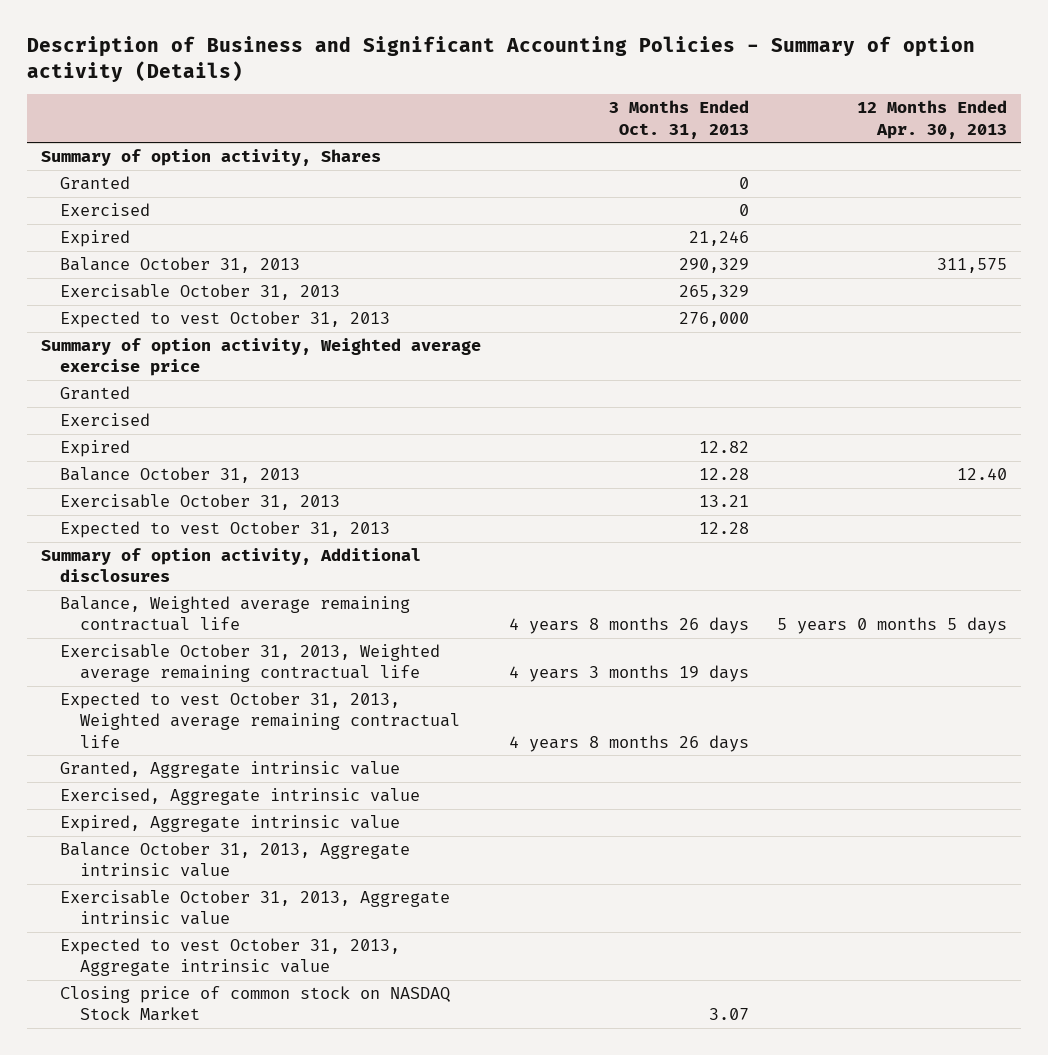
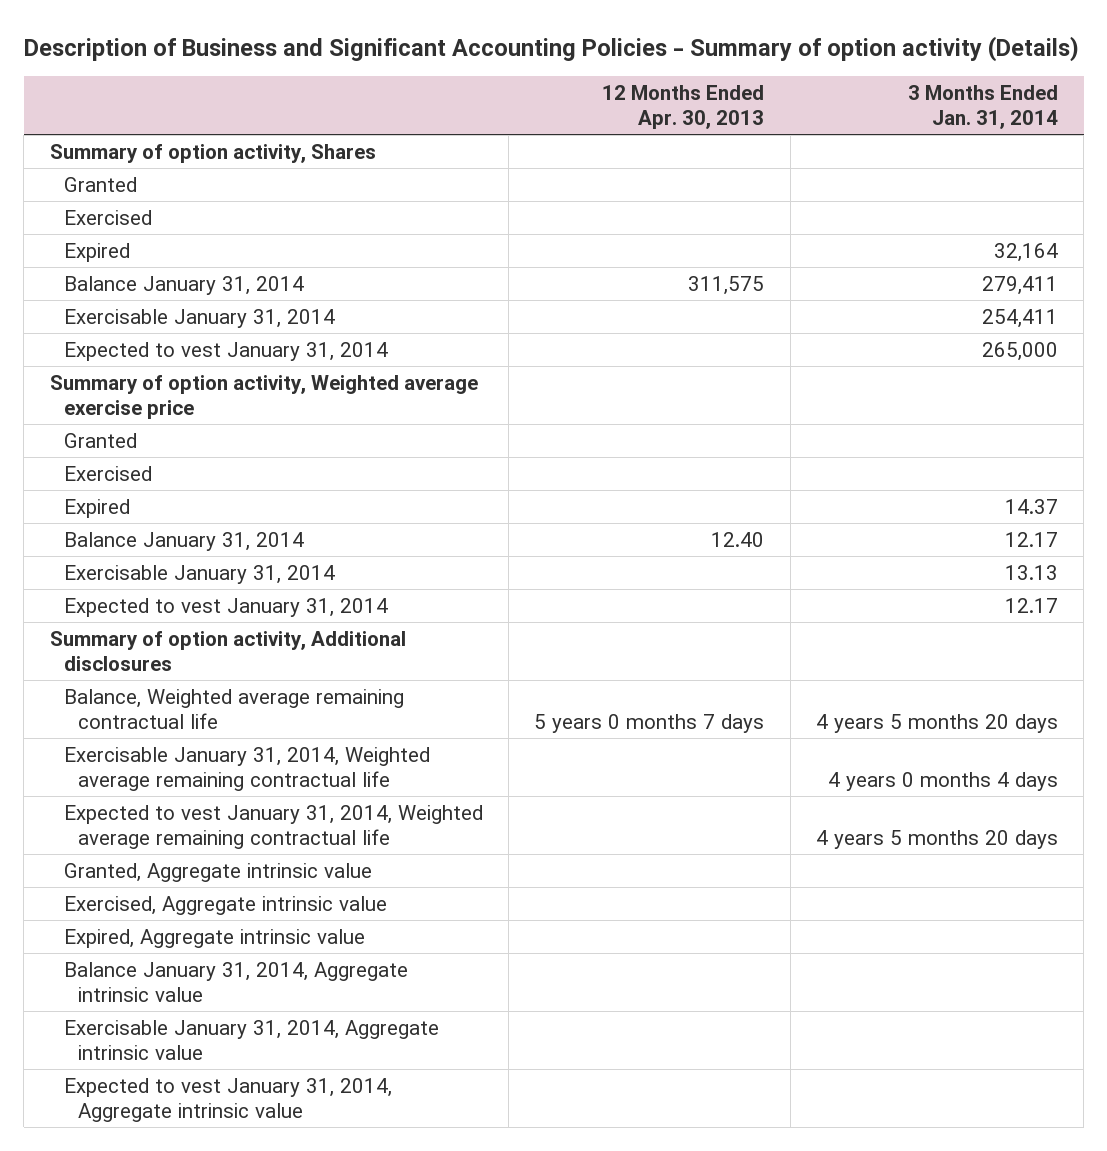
[608,100,749,139] 3 Months Ended Oct. 31, 2013 -> none
none -> [907,85,1058,130] 3 Months Ended Jan. 31, 2014
[60,257,301,274] Balance October 31, 2013 -> [63,275,304,295] Balance January 31, 2014
[60,284,341,301] Exercisable October 31, 2013 -> [63,308,335,328] Exercisable January 31, 2014
[60,311,391,329] Expected to vest October 31, 2013 -> [63,341,388,361] Expected to vest January 31, 2014
[60,467,301,484] Balance October 31, 2013 -> [63,531,304,551] Balance January 31, 2014
[60,494,341,511] Exercisable October 31, 2013 -> [63,564,335,584] Exercisable January 31, 2014
[60,521,391,539] Expected to vest October 31, 2013 -> [63,597,388,617] Expected to vest January 31, 2014
[776,617,1007,635] 5 years 0 months 5 days -> [534,713,765,733] 5 years 0 months 7 days
[60,644,441,683] Exercisable October 31, 2013, Weighted average remaining contractual life -> [63,746,430,791] Exercisable January 31, 2014, Weighted average remaining contractual life
[60,692,461,748] Expected to vest October 31, 2013, Weighted average remaining contractual life -> [63,804,483,849] Expected to vest January 31, 2014, Weighted average remaining contractual life
[60,986,452,1022] Closing price of common stock on NASDAQ Stock Market -> none
[60,842,411,878] Balance October 31, 2013, Aggregate intrinsic value -> [63,961,408,1002] Balance January 31, 2014, Aggregate intrinsic value
[60,890,451,926] Exercisable October 31, 2013, Aggregate intrinsic value -> [63,1019,439,1060] Exercisable January 31, 2014, Aggregate intrinsic value
[60,938,401,977] Expected to vest October 31, 2013, Aggregate intrinsic value -> [63,1077,392,1122] Expected to vest January 31, 2014, Aggregate intrinsic value

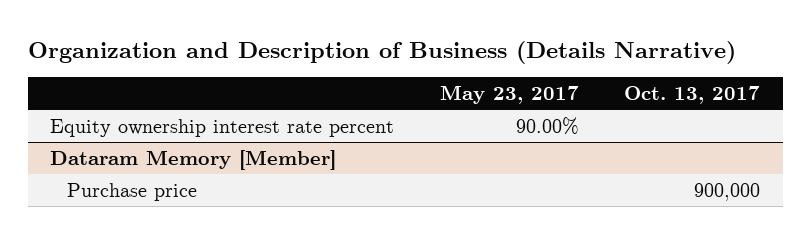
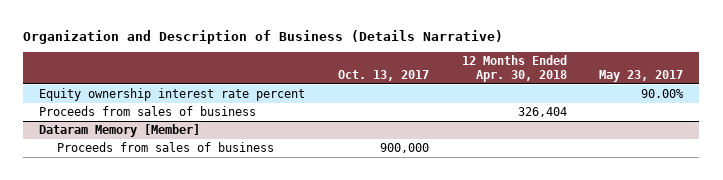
none -> [461,55,567,83] 12 Months Ended Apr. 30, 2018
none -> [39,106,257,117] Proceeds from sales of business
[66,182,197,201] Purchase price -> none
none -> [57,142,275,153] Proceeds from sales of business

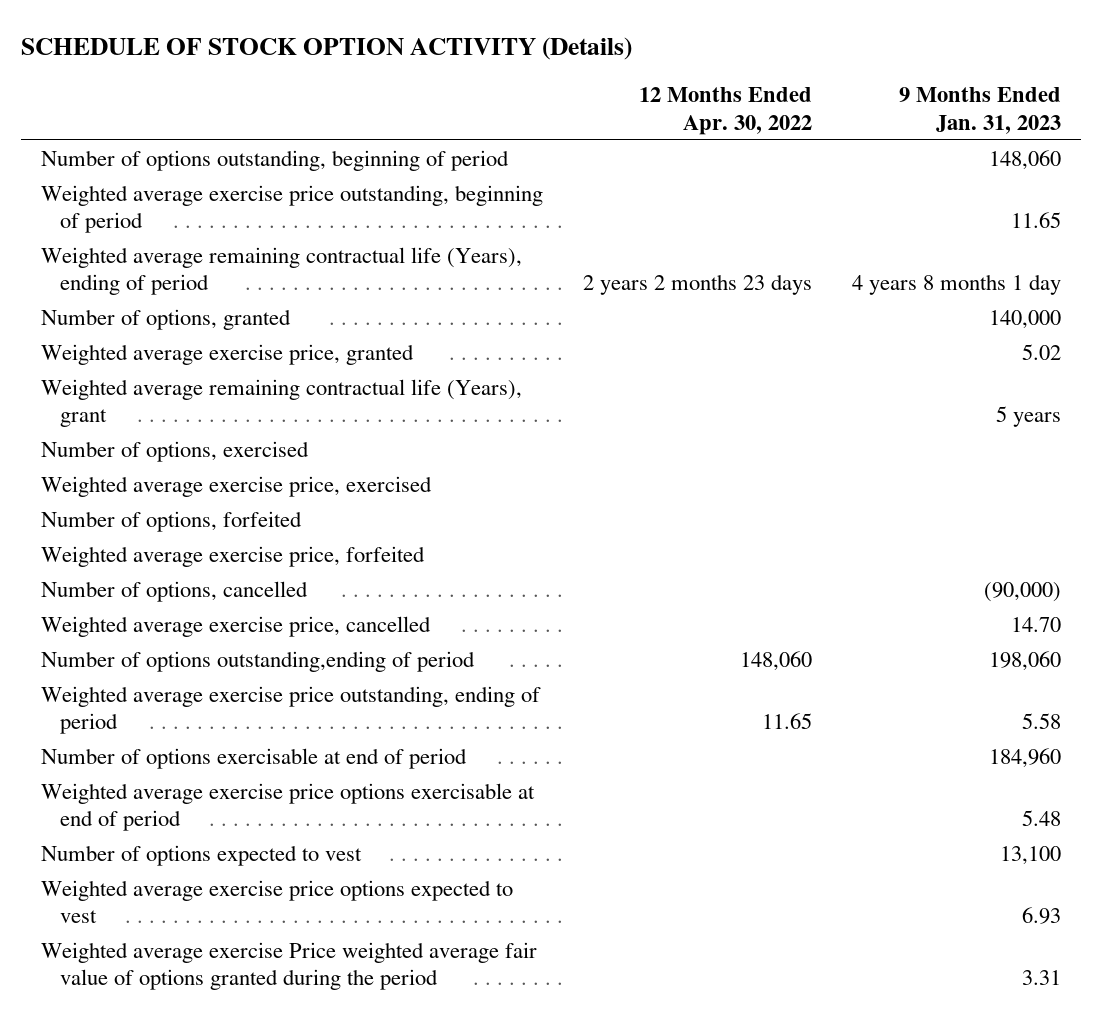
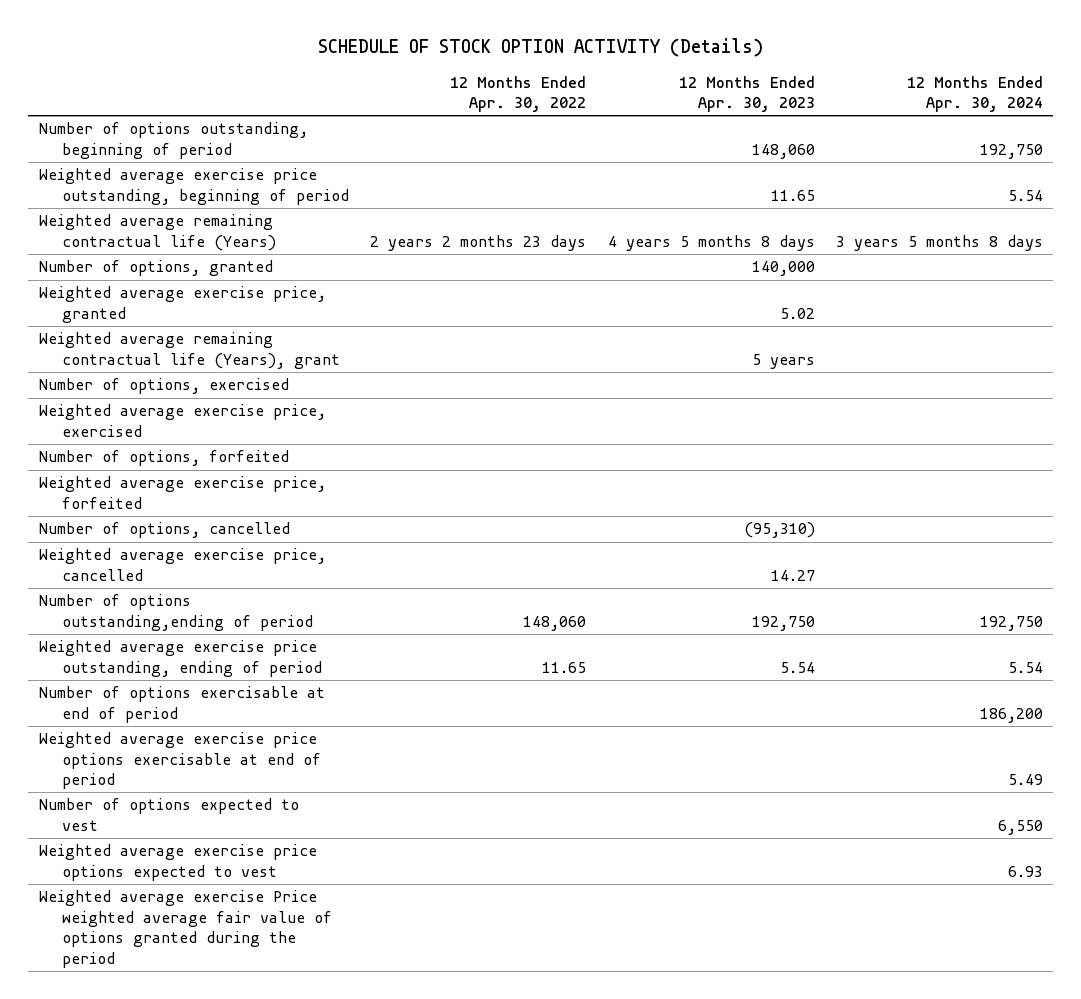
[899,87,1062,134] 9 Months Ended Jan. 31, 2023 -> none
none -> [678,75,815,112] 12 Months Ended Apr. 30, 2023
none -> [906,75,1043,112] 12 Months Ended Apr. 30, 2024
[40,246,522,296] Weighted average remaining contractual life (Years), ending of period -> [38,214,277,251] Weighted average remaining contractual life (Years)

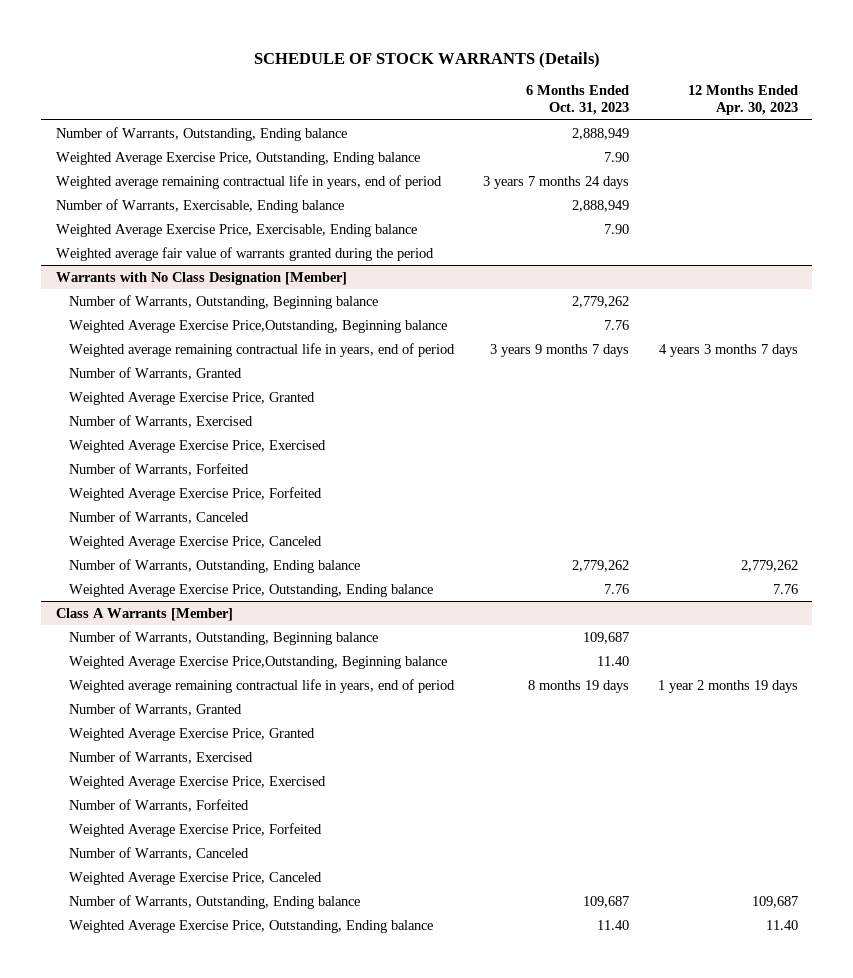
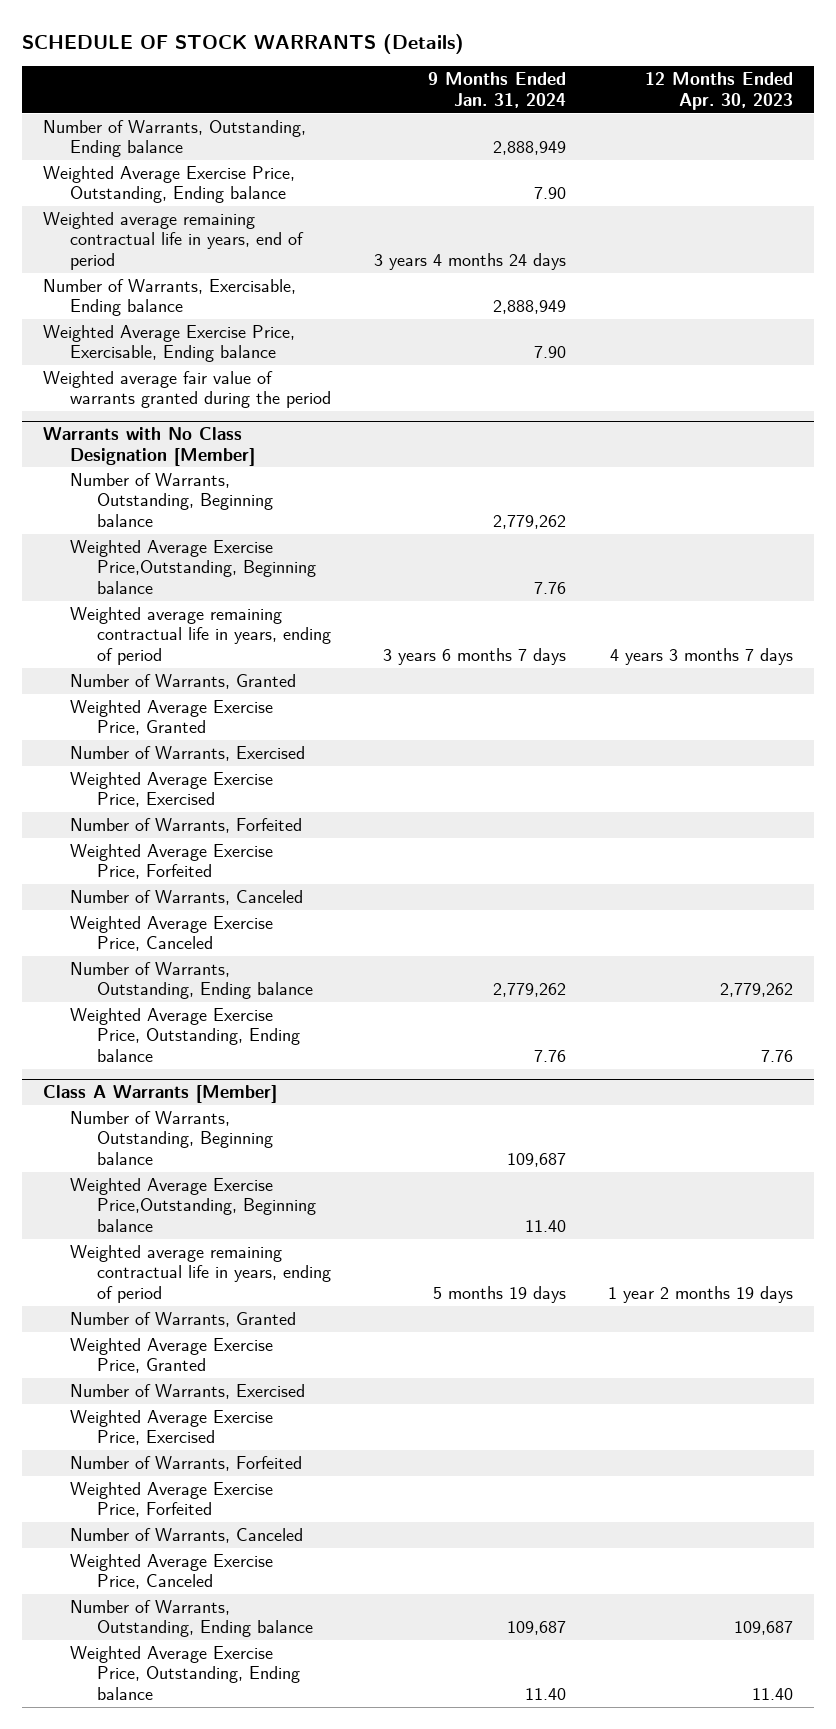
[525,84,629,116] 6 Months Ended Oct. 31, 2023 -> none
none -> [427,72,566,108] 9 Months Ended Jan. 31, 2024
[68,342,455,357] Weighted average remaining contractual life in years, end of period -> [70,606,332,665] Weighted average remaining contractual life in years, ending of period
[68,678,455,693] Weighted average remaining contractual life in years, end of period -> [70,1244,332,1303] Weighted average remaining contractual life in years, ending of period

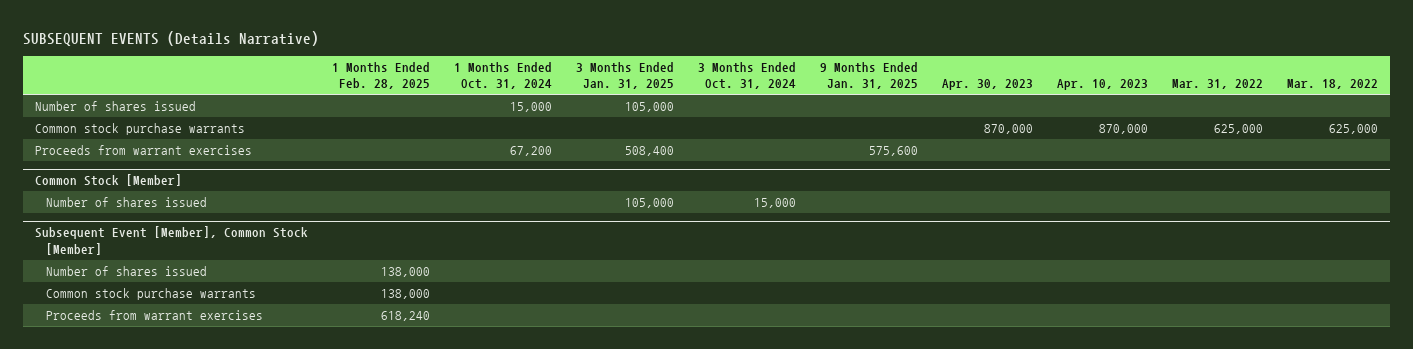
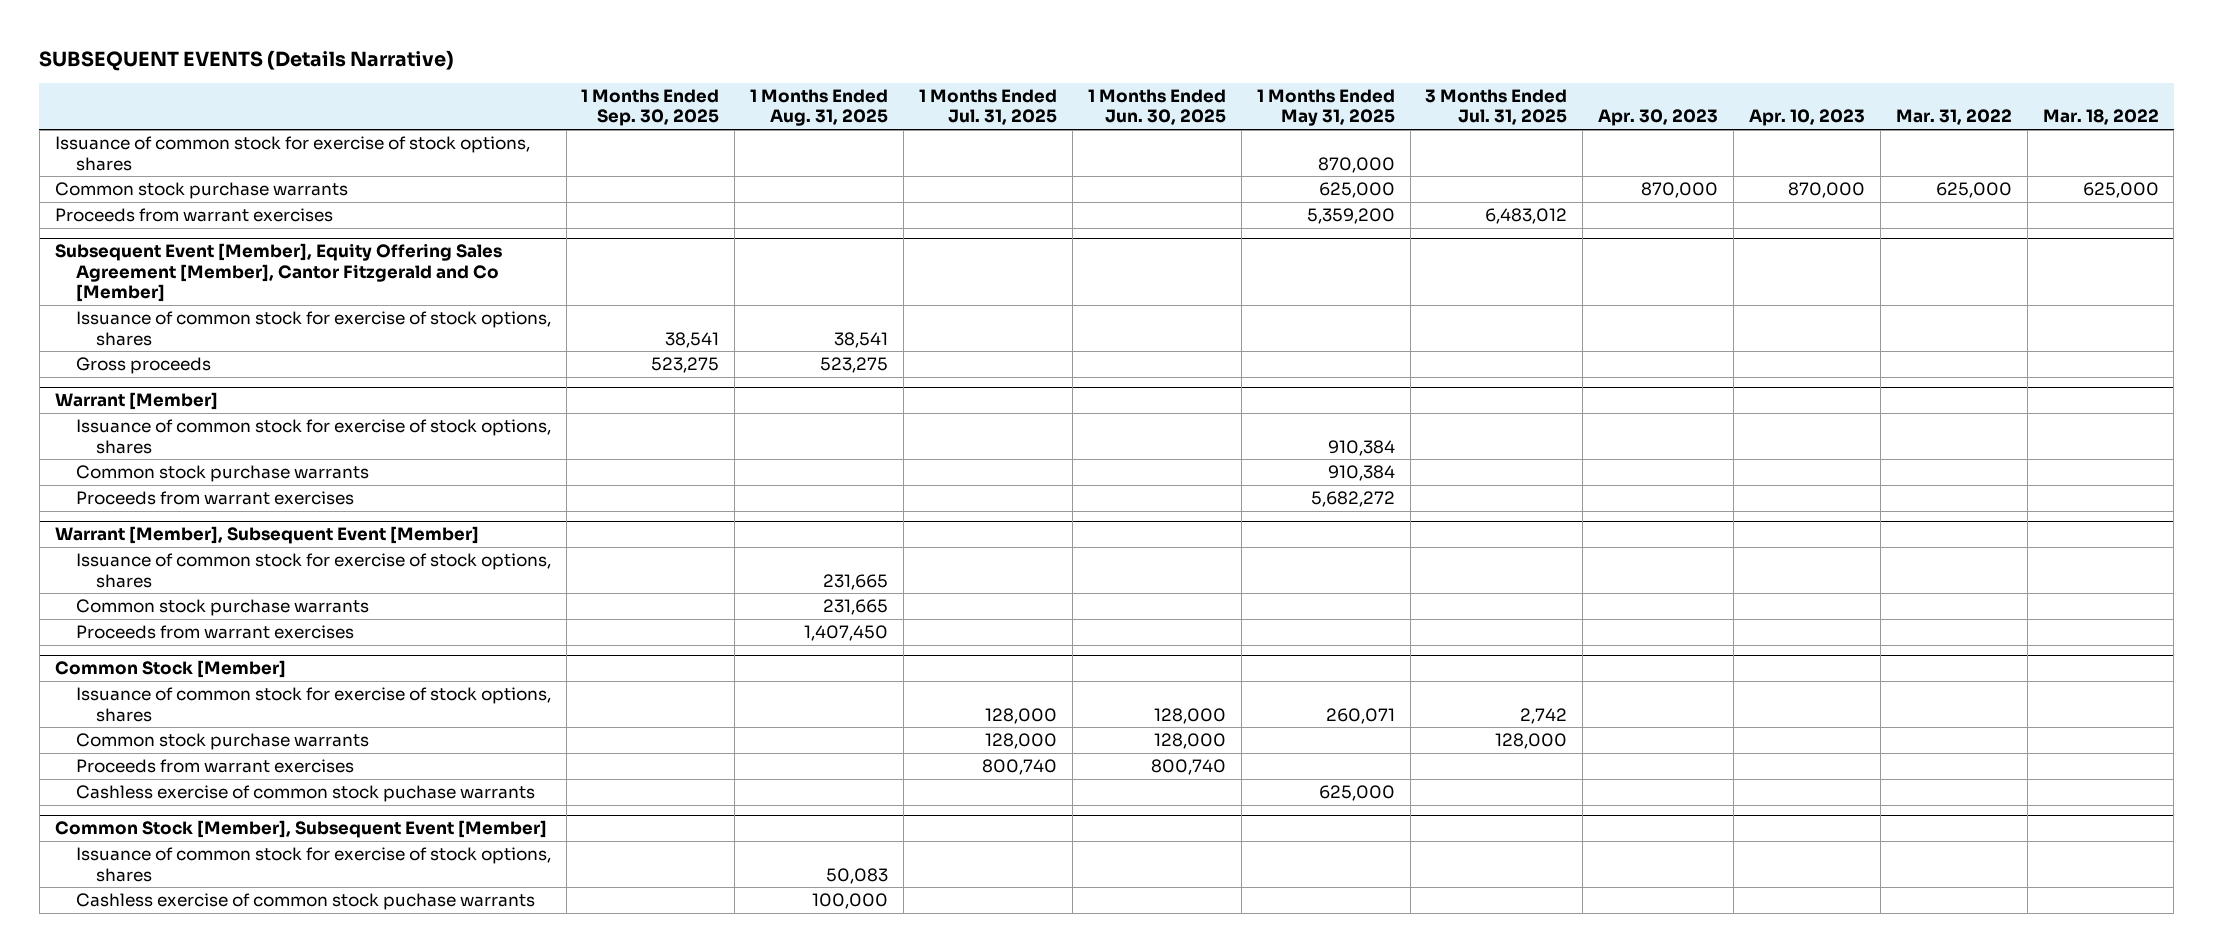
[331,61,430,90] 1 Months Ended Feb. 28, 2025 -> none
[453,61,552,90] 1 Months Ended Oct. 31, 2024 -> none
[575,61,674,90] 3 Months Ended Jan. 31, 2025 -> none
[697,61,796,90] 3 Months Ended Oct. 31, 2024 -> none
[819,61,918,90] 9 Months Ended Jan. 31, 2025 -> none
none -> [581,88,720,127] 1 Months Ended Sep. 30, 2025
none -> [750,88,889,127] 1 Months Ended Aug. 31, 2025
none -> [919,88,1058,126] 1 Months Ended Jul. 31, 2025
none -> [1087,88,1226,126] 1 Months Ended Jun. 30, 2025
none -> [1256,88,1395,127] 1 Months Ended May 31, 2025
none -> [1425,88,1568,126] 3 Months Ended Jul. 31, 2025
[35,101,197,112] Number of shares issued -> [54,136,530,171] Issuance of common stock for exercise of stock options, shares
none -> [54,243,502,303] Subsequent Event [Member], Equity Offering Sales Agreement [Member], Cantor Fitzgerald and Co [Member]
none -> [75,311,551,346] Issuance of common stock for exercise of stock options, shares
none -> [75,357,211,375] Gross proceeds
none -> [54,392,218,411] Warrant [Member]
none -> [75,419,551,454] Issuance of common stock for exercise of stock options, shares
none -> [75,465,369,483] Common stock purchase warrants
none -> [75,491,354,506] Proceeds from warrant exercises
none -> [54,526,479,545] Warrant [Member], Subsequent Event [Member]
none -> [75,553,551,588] Issuance of common stock for exercise of stock options, shares
none -> [75,599,369,617] Common stock purchase warrants
none -> [75,625,354,640] Proceeds from warrant exercises
[45,288,256,301] Common stock purchase warrants -> none
[45,310,263,321] Proceeds from warrant exercises -> none
[45,197,207,208] Number of shares issued -> [75,687,551,722] Issuance of common stock for exercise of stock options, shares
none -> [75,733,369,751] Common stock purchase warrants
none -> [75,759,354,774] Proceeds from warrant exercises
none -> [75,785,535,803] Cashless exercise of common stock puchase warrants
[35,226,309,256] Subsequent Event [Member], Common Stock [Member] -> [54,820,547,839] Common Stock [Member], Subsequent Event [Member]
[45,266,207,277] Number of shares issued -> [75,847,551,882] Issuance of common stock for exercise of stock options, shares
none -> [75,893,535,911] Cashless exercise of common stock puchase warrants

